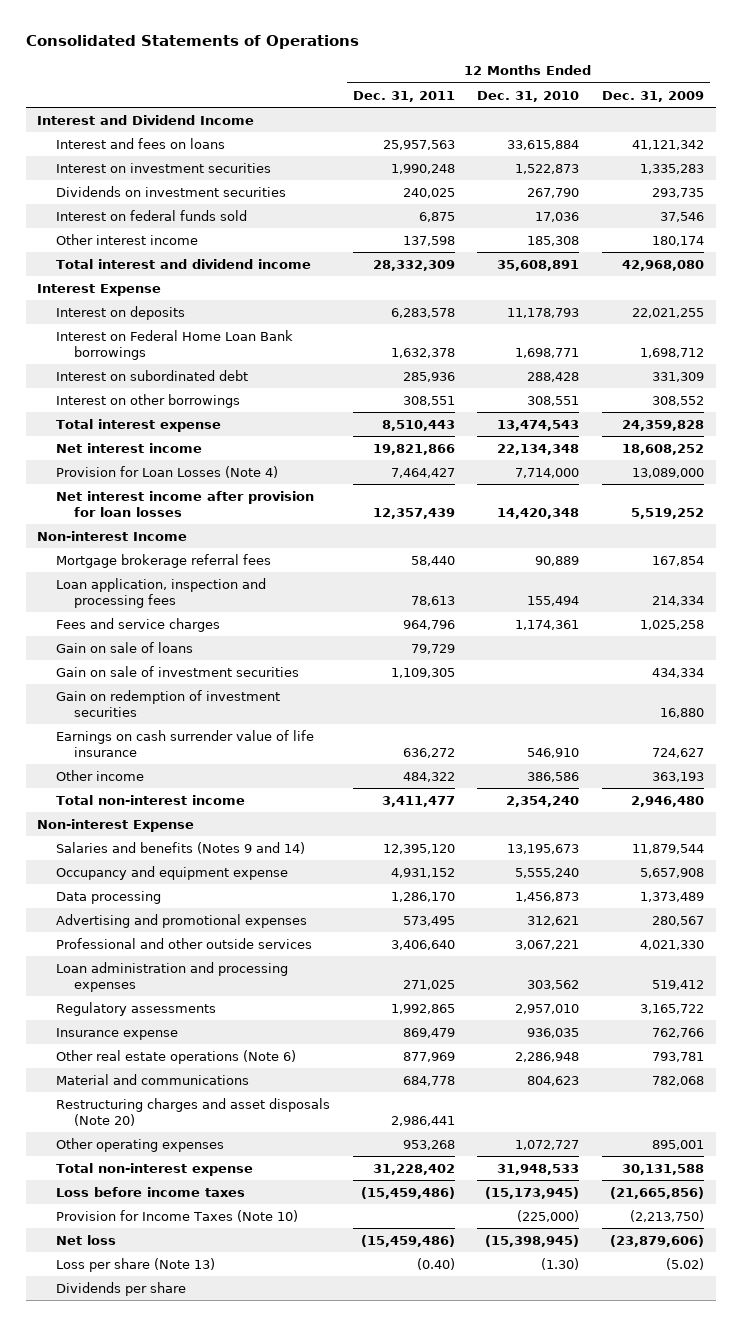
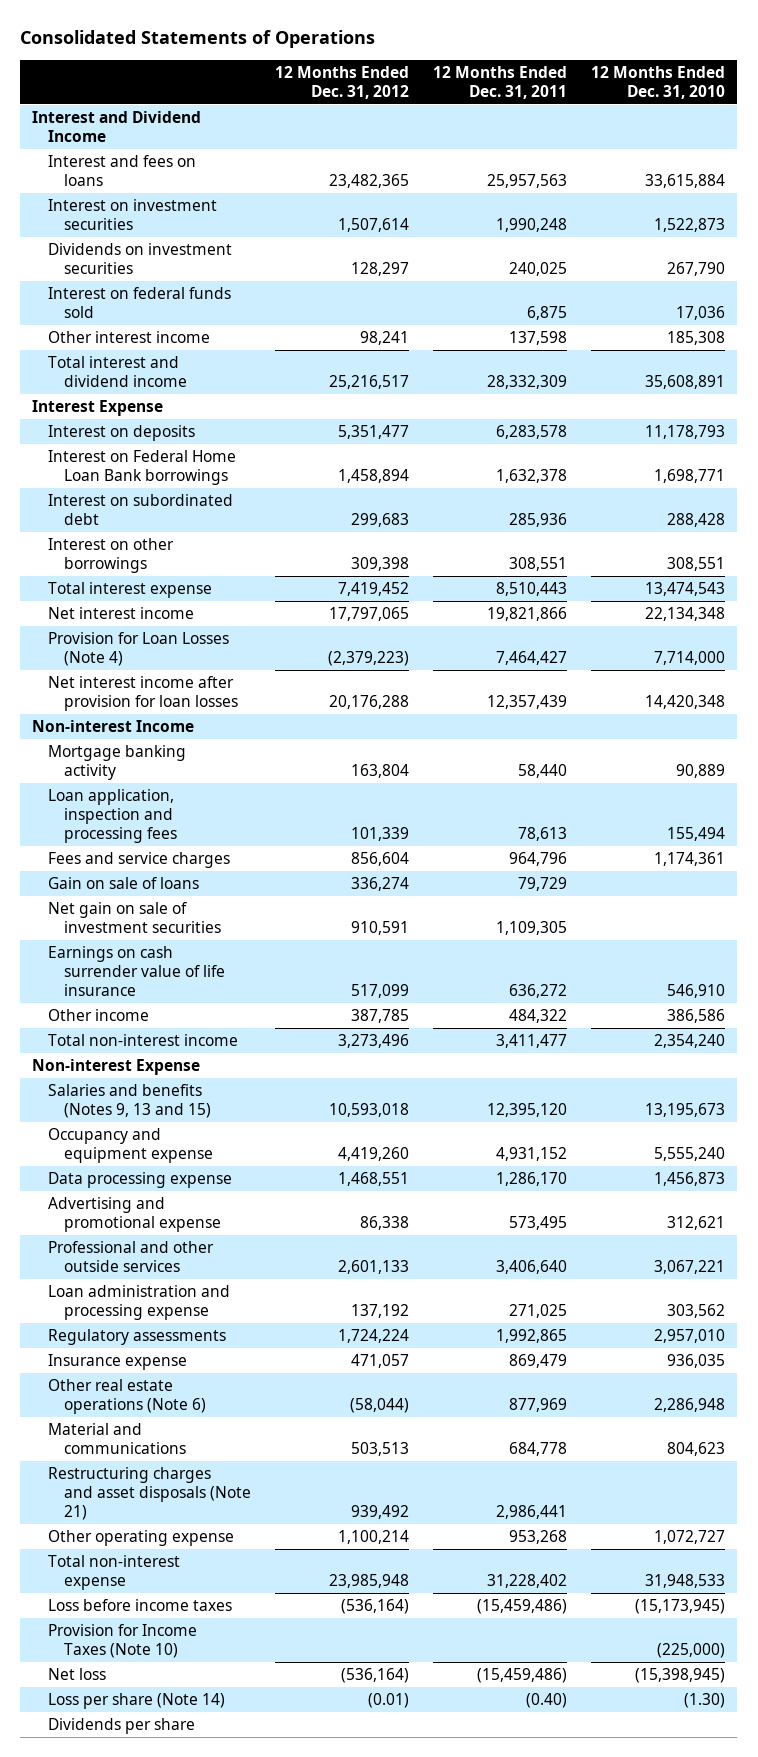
[602,90,705,102] Dec. 31, 2009 -> none
none -> [275,65,410,99] 12 Months Ended Dec. 31, 2012
[55,553,271,568] Mortgage brokerage referral fees -> [48,745,187,781] Mortgage banking activity
[55,689,280,717] Gain on redemption of investment securities -> none
[55,665,299,677] Gain on sale of investment securities -> [48,902,222,934] Net gain on sale of investment securities
[55,841,305,854] Salaries and benefits (Notes 9 and 14) -> [48,1084,212,1119] Salaries and benefits (Notes 9, 13 and 15)
[55,890,161,904] Data processing -> [48,1172,233,1189] Data processing expense
[55,913,307,928] Advertising and promotional expenses -> [48,1197,222,1233] Advertising and promotional expense
[55,961,288,992] Loan administration and processing expenses -> [48,1285,231,1321] Loan administration and processing expense
[55,1097,330,1126] Restructuring charges and asset disposals (Note 20) -> [48,1467,252,1520] Restructuring charges and asset disposals (Note 21)
[55,1137,224,1152] Other operating expenses -> [48,1530,235,1547] Other operating expense
[55,1257,215,1272] Loss per share (Note 13) -> [48,1693,226,1710] Loss per share (Note 14)

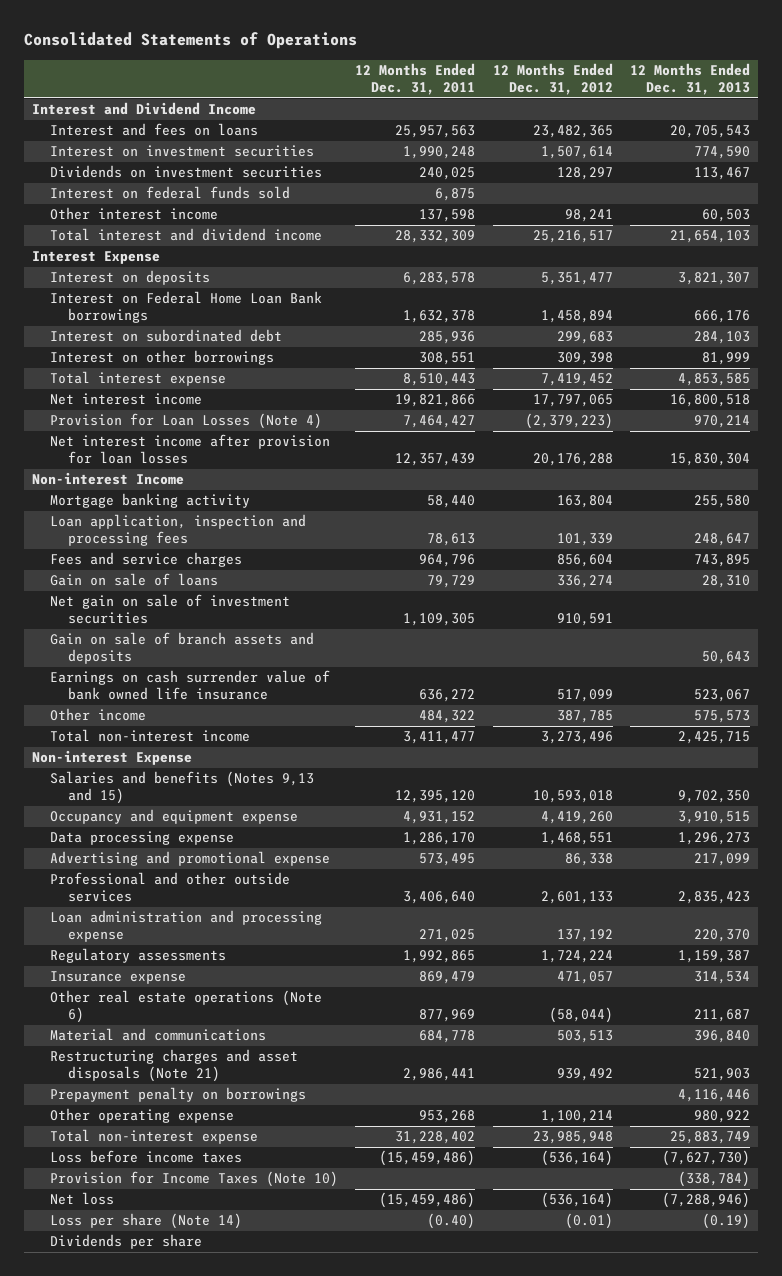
[591,65,726,99] 12 Months Ended Dec. 31, 2010 -> none
none -> [629,62,750,96] 12 Months Ended Dec. 31, 2013
none -> [50,632,315,665] Gain on sale of branch assets and deposits
[48,946,226,996] Earnings on cash surrender value of life insurance -> [50,670,331,701] Earnings on cash surrender value of bank owned life insurance
[48,1084,212,1119] Salaries and benefits (Notes 9, 13 and 15) -> [50,771,315,805] Salaries and benefits (Notes 9,13 and 15)
none -> [50,1087,307,1103] Prepayment penalty on borrowings

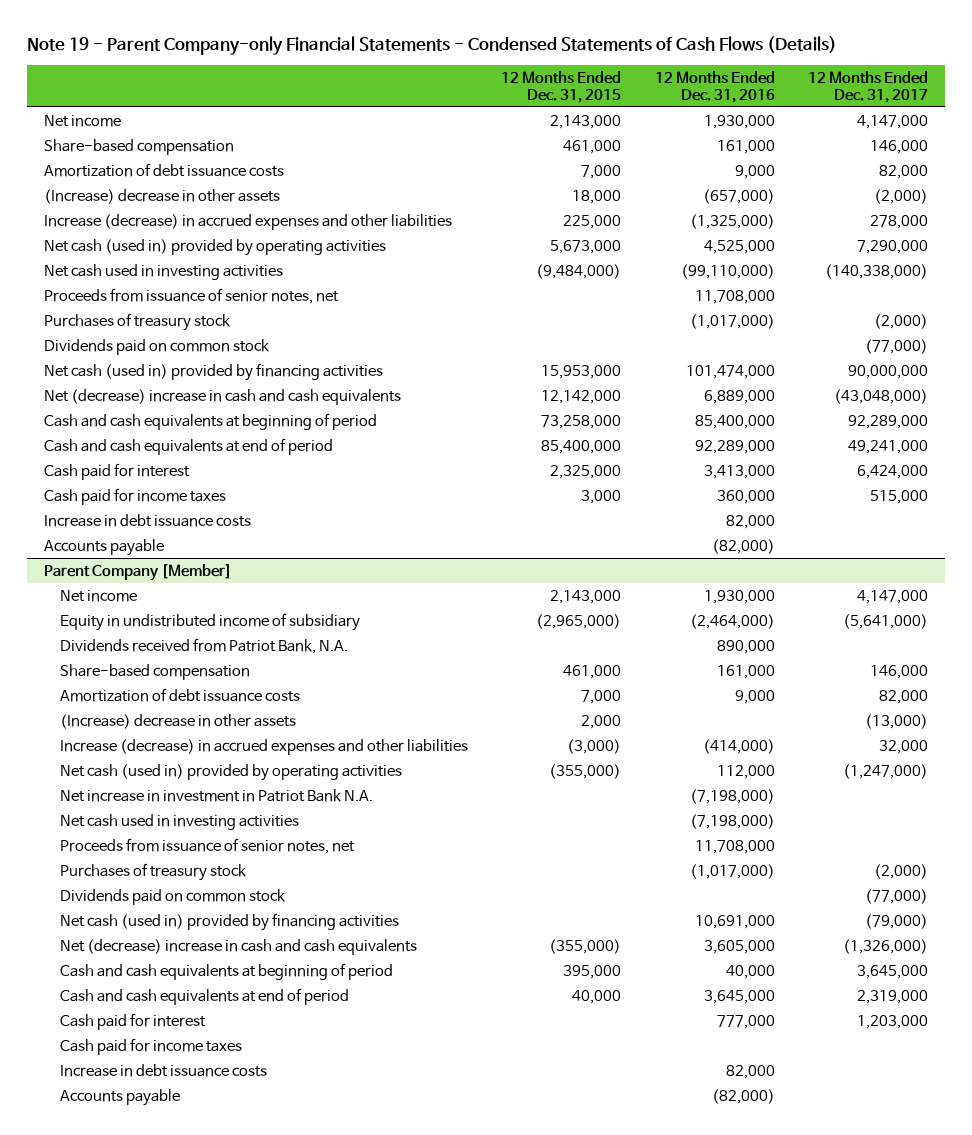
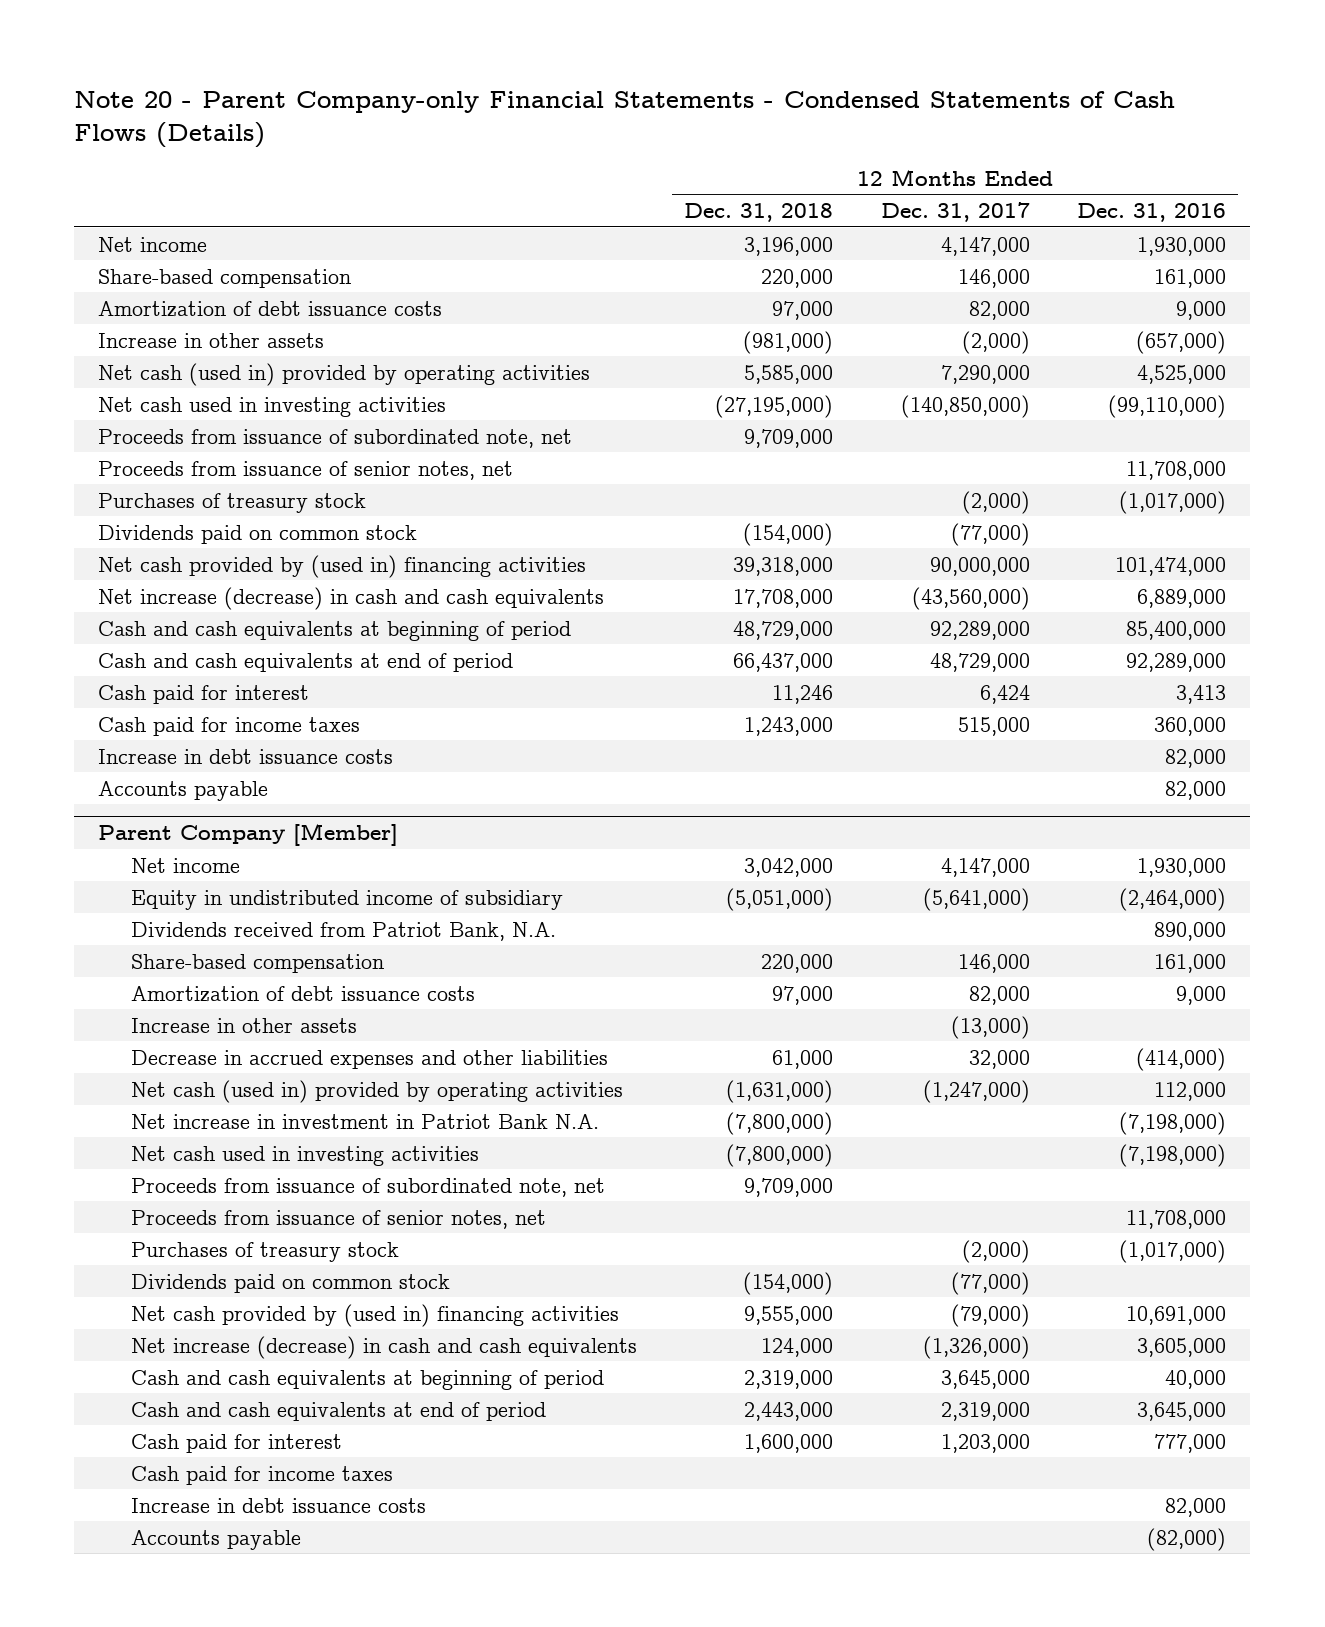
[26,35,837,55] Note 19 - Parent Company-only Financial Statements - Condensed Statements of Cash Flows (Details) -> [74,90,1176,148] Note 20 - Parent Company-only Financial Statements - Condensed Statements of Cash Flows (Details)
[501,70,622,103] 12 Months Ended Dec. 31, 2015 -> none
none -> [684,203,834,223] Dec. 31, 2018
[43,213,452,230] Increase (decrease) in accrued expenses and other liabilities -> none
[43,188,280,204] (Increase) decrease in other assets -> [98,332,325,348] Increase in other assets
[825,263,929,279] (140,338,000) -> [900,394,1030,418] (140,850,000)
none -> [98,428,573,448] Proceeds from issuance of subordinated note, net
[43,362,383,381] Net cash (used in) provided by financing activities -> [98,554,587,578] Net cash provided by (used in) financing activities
[43,388,401,405] Net (decrease) increase in cash and cash equivalents -> [98,586,605,610] Net increase (decrease) in cash and cash equivalents
[834,388,929,404] (43,048,000) -> [911,586,1030,610] (43,560,000)
[848,439,929,454] 49,241,000 -> [929,652,1030,672] 48,729,000
[703,464,775,479] 3,413,000 -> [1176,684,1227,704] 3,413
[857,464,929,479] 6,424,000 -> [979,684,1030,704] 6,424
[711,538,775,554] (82,000) -> [1165,780,1227,800] 82,000
[59,713,296,729] (Increase) decrease in other assets -> [130,1017,357,1033] Increase in other assets
[59,738,468,755] Increase (decrease) in accrued expenses and other liabilities -> [130,1049,608,1069] Decrease in accrued expenses and other liabilities
none -> [130,1177,605,1197] Proceeds from issuance of subordinated note, net
[59,912,399,931] Net cash (used in) provided by financing activities -> [130,1303,619,1327] Net cash provided by (used in) financing activities
[59,938,417,955] Net (decrease) increase in cash and cash equivalents -> [130,1335,637,1359] Net increase (decrease) in cash and cash equivalents

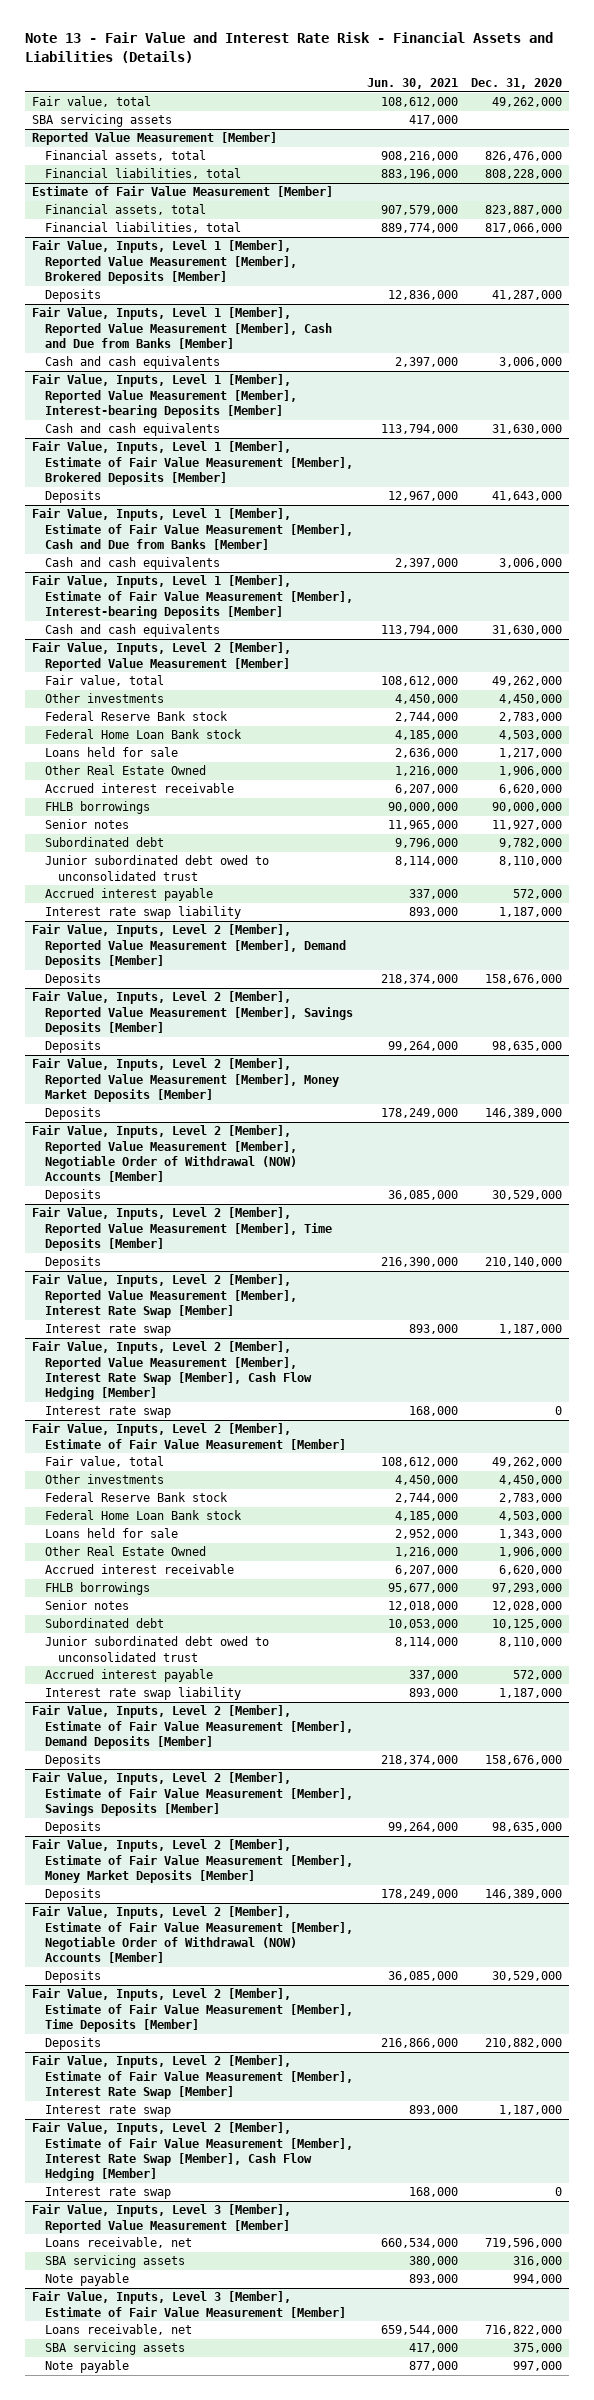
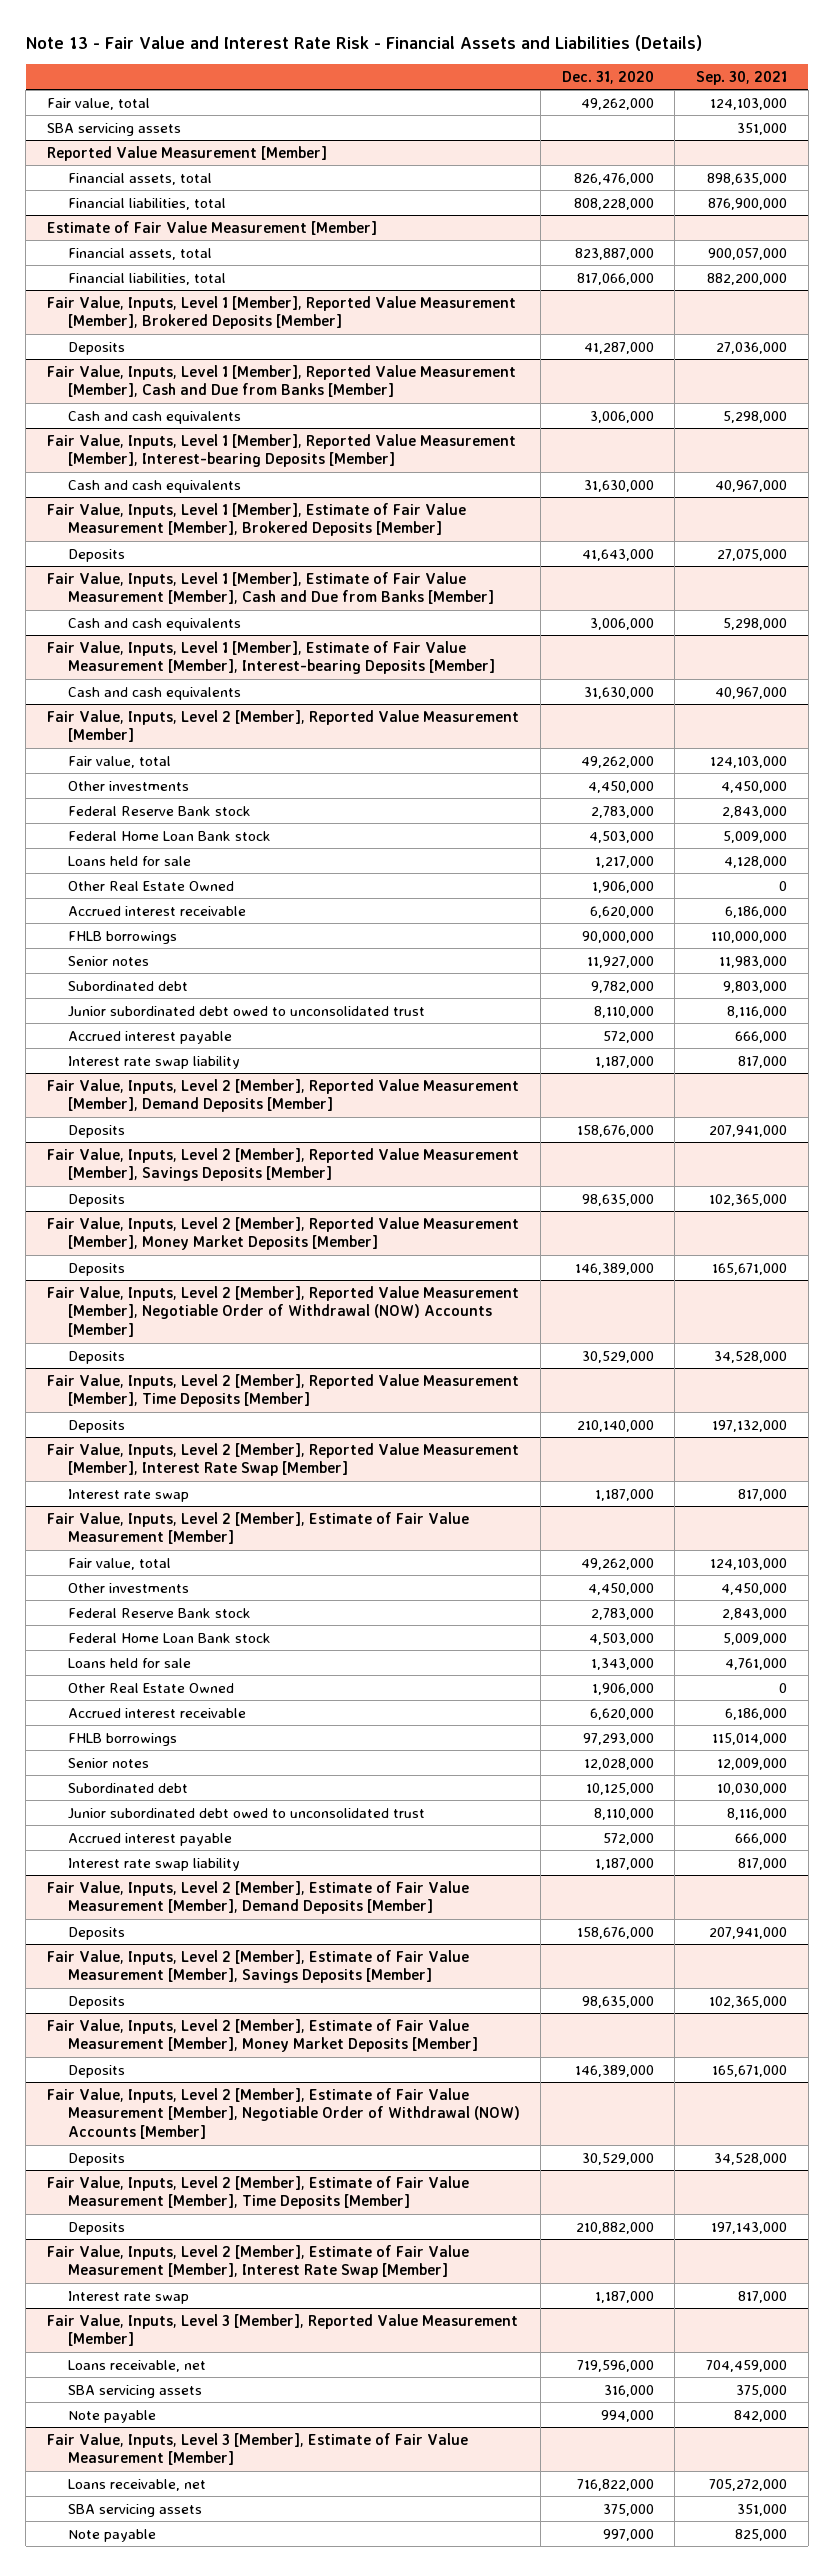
[366,77,458,89] Jun. 30, 2021 -> none
none -> [696,70,788,85] Sep. 30, 2021
[31,1341,312,1400] Fair Value, Inputs, Level 2 [Member], Reported Value Measurement [Member], Interest Rate Swap [Member], Cash Flow Hedging [Member] -> none
[44,1406,171,1419] Interest rate swap -> none
[31,2122,353,2181] Fair Value, Inputs, Level 2 [Member], Estimate of Fair Value Measurement [Member], Interest Rate Swap [Member], Cash Flow Hedging [Member] -> none
[44,2187,171,2200] Interest rate swap -> none

